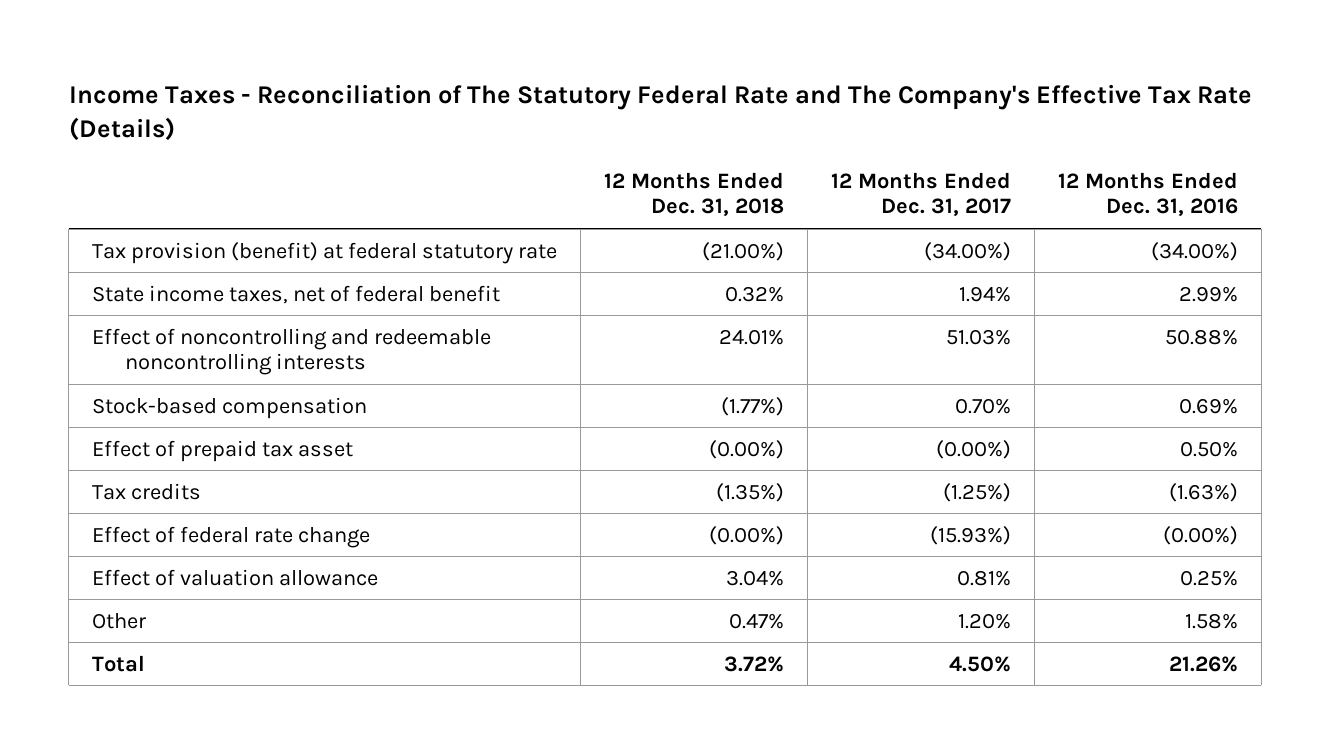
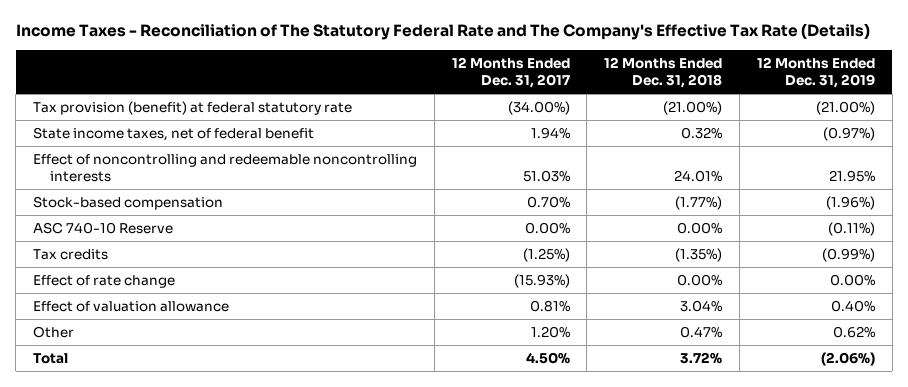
[1057,171,1238,217] 12 Months Ended Dec. 31, 2016 -> none
none -> [756,56,875,88] 12 Months Ended Dec. 31, 2019
[91,439,353,462] Effect of prepaid tax asset -> none
none -> [32,222,173,235] ASC 740-10 Reserve
[91,525,370,548] Effect of federal rate change -> [32,275,175,289] Effect of rate change
[708,525,784,545] (0.00%) -> [677,274,723,287] 0.00%

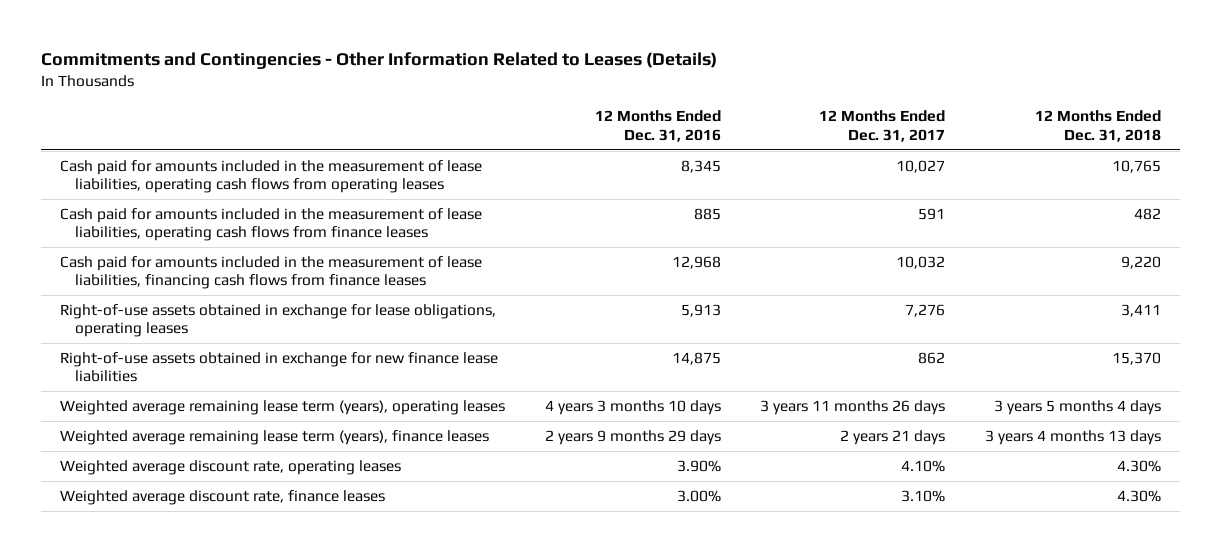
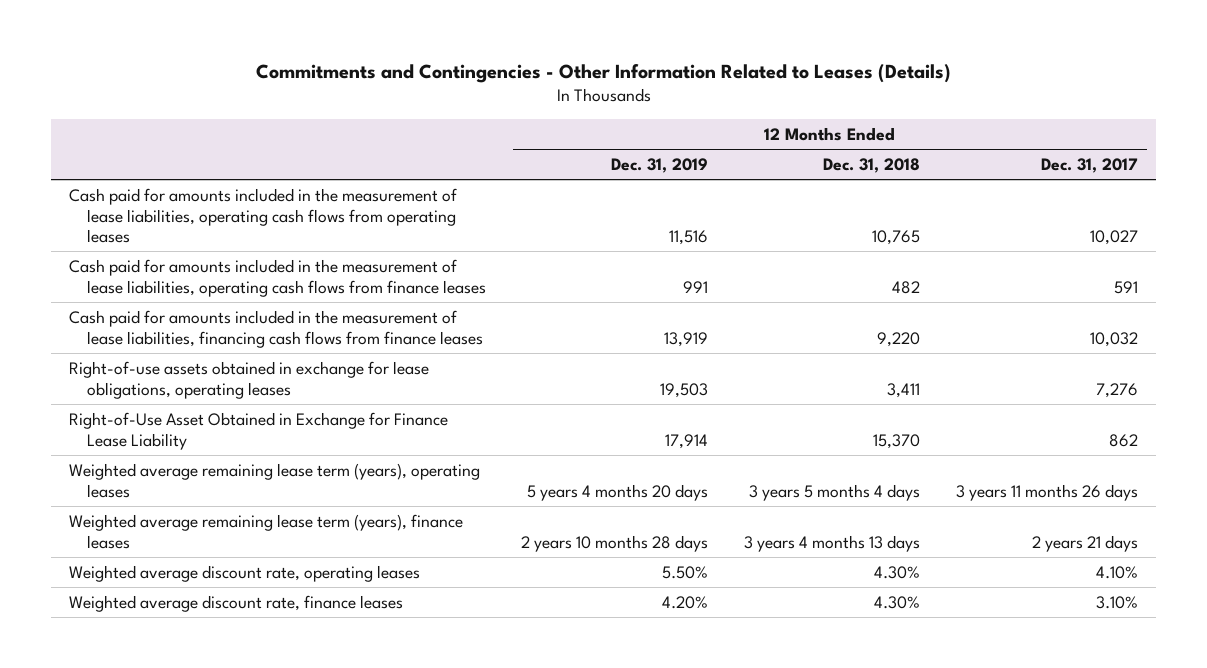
[594,110,721,142] 12 Months Ended Dec. 31, 2016 -> none
none -> [611,158,709,174] Dec. 31, 2019
[60,352,499,383] Right-of-use assets obtained in exchange for new finance lease liabilities -> [68,411,448,450] Right-of-Use Asset Obtained in Exchange for Finance Lease Liability

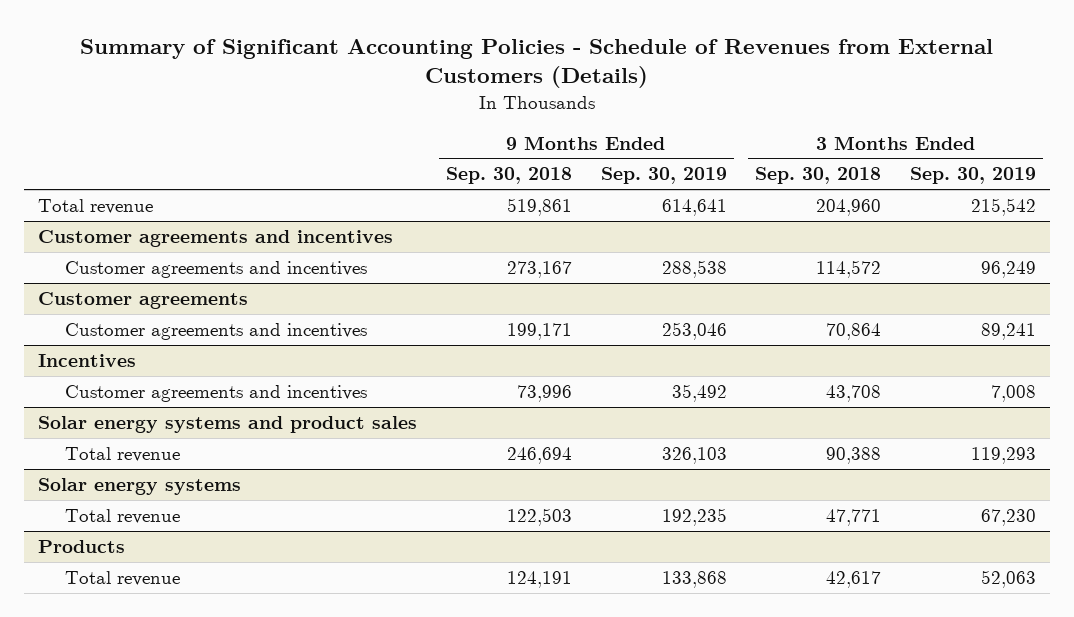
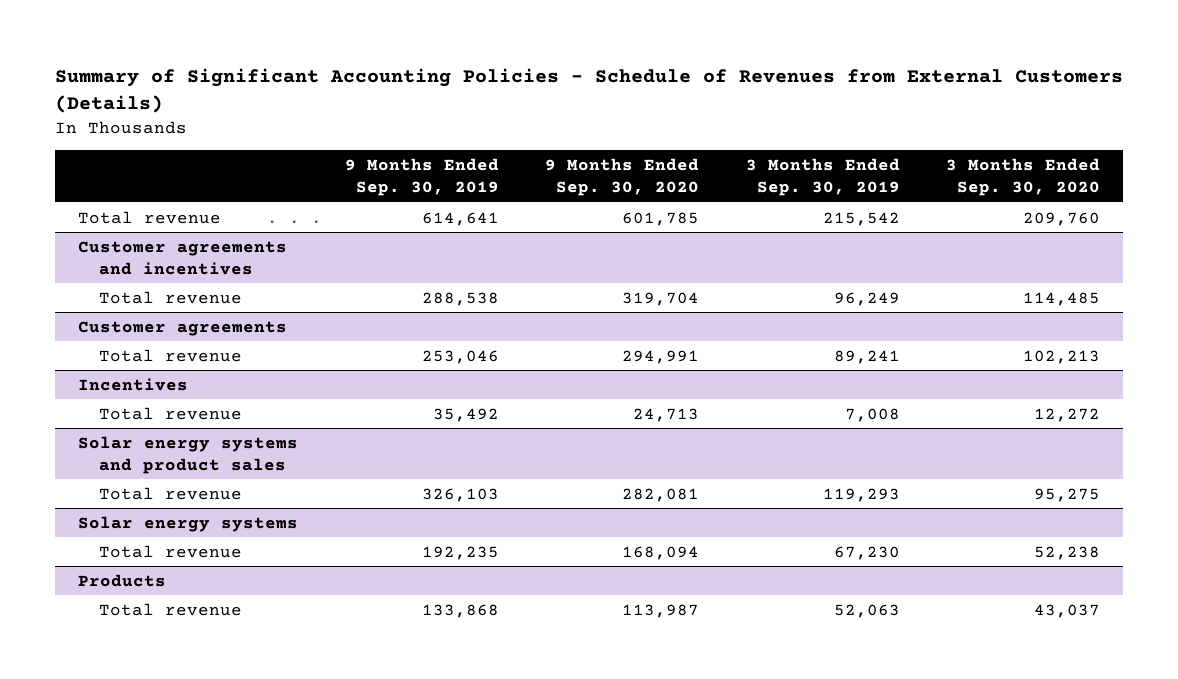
[446,167,573,185] Sep. 30, 2018 -> none
[755,167,882,185] Sep. 30, 2018 -> none
none -> [545,158,700,197] 9 Months Ended Sep. 30, 2020
none -> [946,158,1101,197] 3 Months Ended Sep. 30, 2020
[65,260,368,278] Customer agreements and incentives -> [98,290,242,304] Total revenue
[65,322,368,340] Customer agreements and incentives -> [98,348,242,362] Total revenue
[65,384,368,402] Customer agreements and incentives -> [98,406,242,420] Total revenue

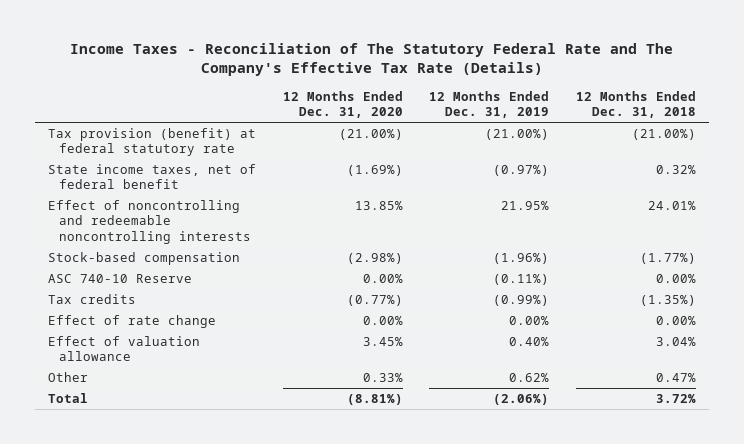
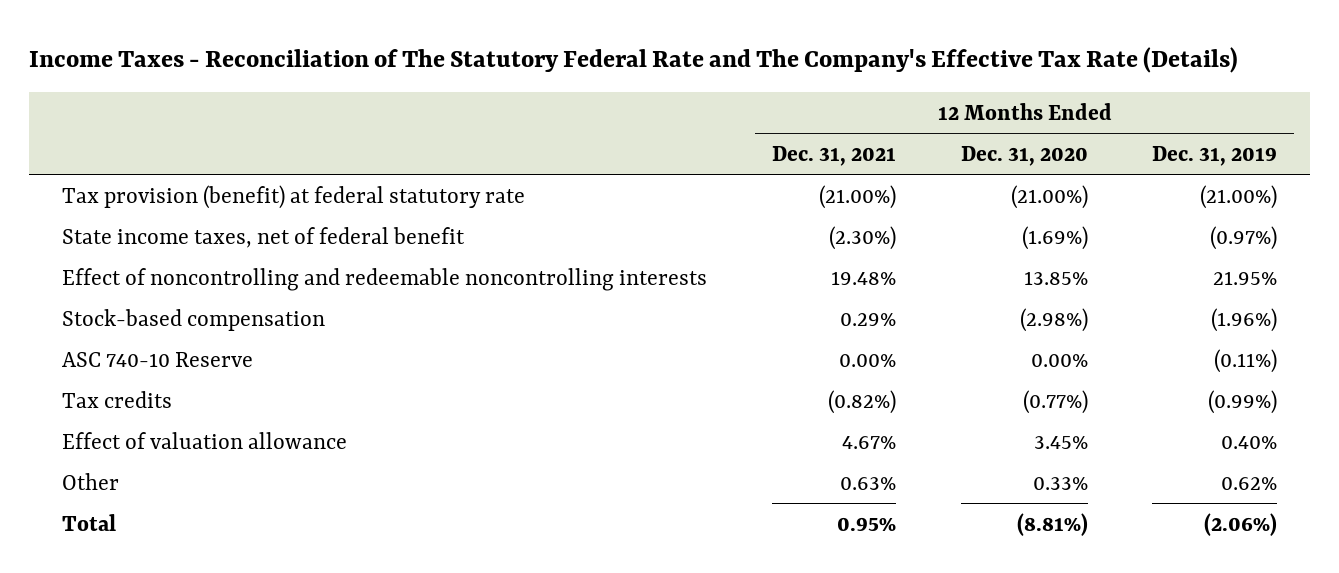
[575,90,696,119] 12 Months Ended Dec. 31, 2018 -> none
none -> [771,145,896,166] Dec. 31, 2021
[48,314,217,328] Effect of rate change -> none

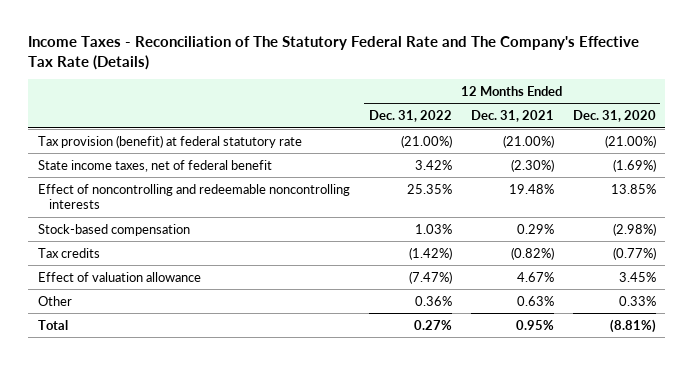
[1152,145,1278,166] Dec. 31, 2019 -> none
none -> [368,109,452,122] Dec. 31, 2022
[61,351,253,367] ASC 740-10 Reserve -> none

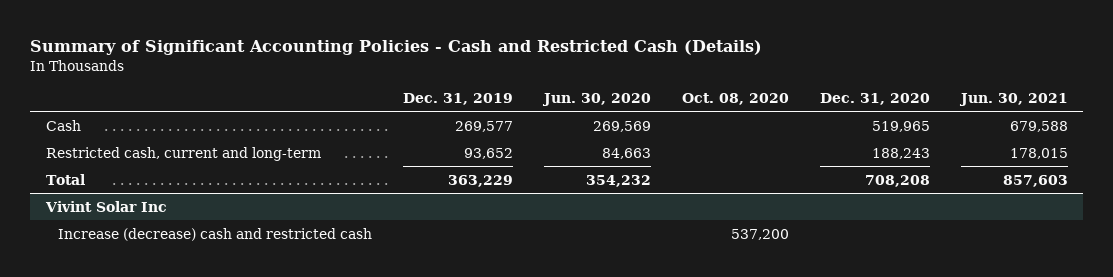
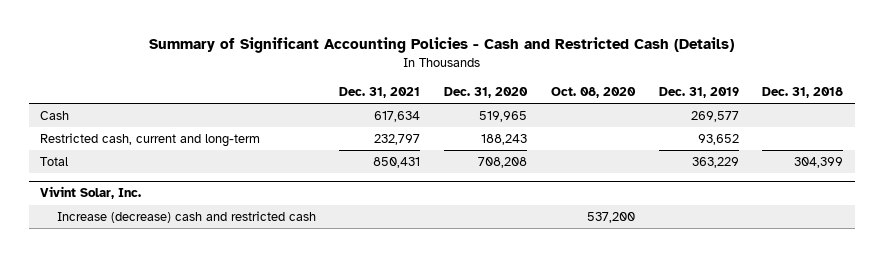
[542,93,652,107] Jun. 30, 2020 -> none
[958,93,1068,107] Jun. 30, 2021 -> none
none -> [339,86,421,98] Dec. 31, 2021
none -> [762,86,844,98] Dec. 31, 2018
[44,200,167,212] Vivint Solar Inc -> [40,186,142,200] Vivint Solar, Inc.

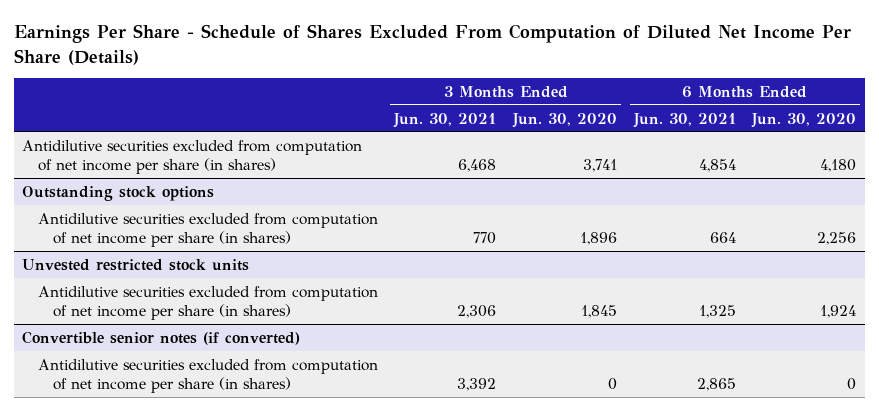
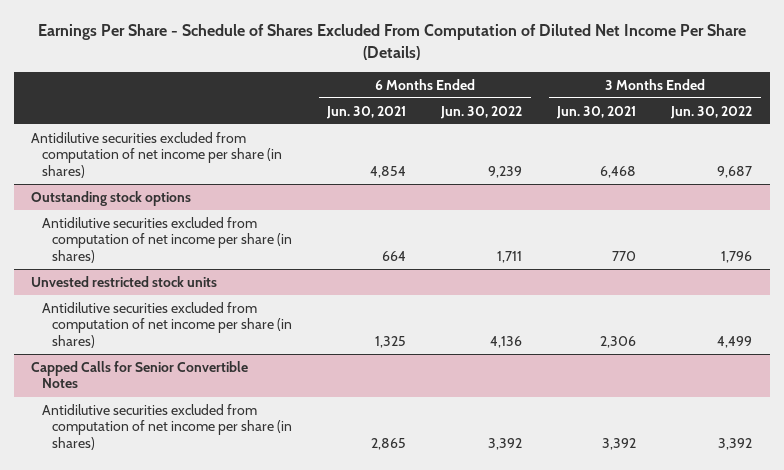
[512,112,618,128] Jun. 30, 2020 -> none
[751,112,857,128] Jun. 30, 2020 -> none
none -> [440,105,523,119] Jun. 30, 2022
none -> [670,105,753,119] Jun. 30, 2022
[22,330,301,345] Convertible senior notes (if converted) -> [31,360,249,389] Capped Calls for Senior Convertible Notes

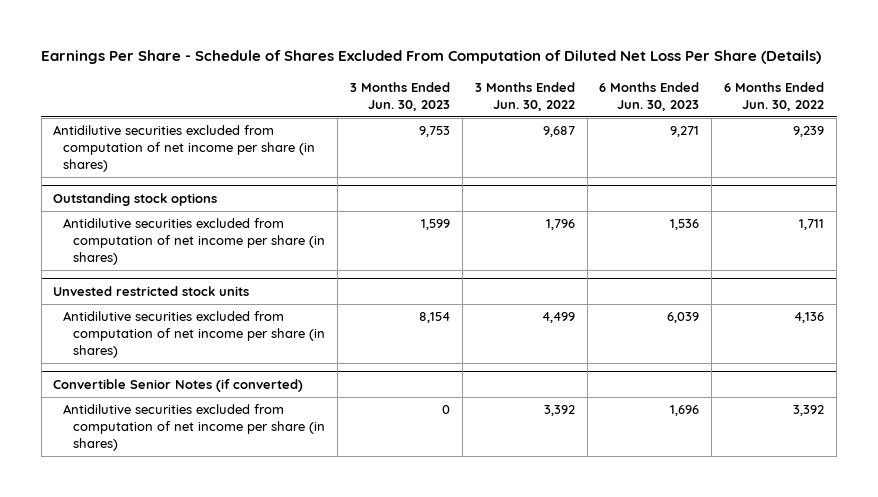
[37,23,746,60] Earnings Per Share - Schedule of Shares Excluded From Computation of Diluted Net Income Per Share (Details) -> [41,50,822,65] Earnings Per Share - Schedule of Shares Excluded From Computation of Diluted Net Loss Per Share (Details)
[326,105,407,119] Jun. 30, 2021 -> none
[556,105,637,119] Jun. 30, 2021 -> none
none -> [349,81,450,111] 3 Months Ended Jun. 30, 2023
none -> [599,81,700,111] 6 Months Ended Jun. 30, 2023
[31,360,249,389] Capped Calls for Senior Convertible Notes -> [53,378,304,392] Convertible Senior Notes (if converted)

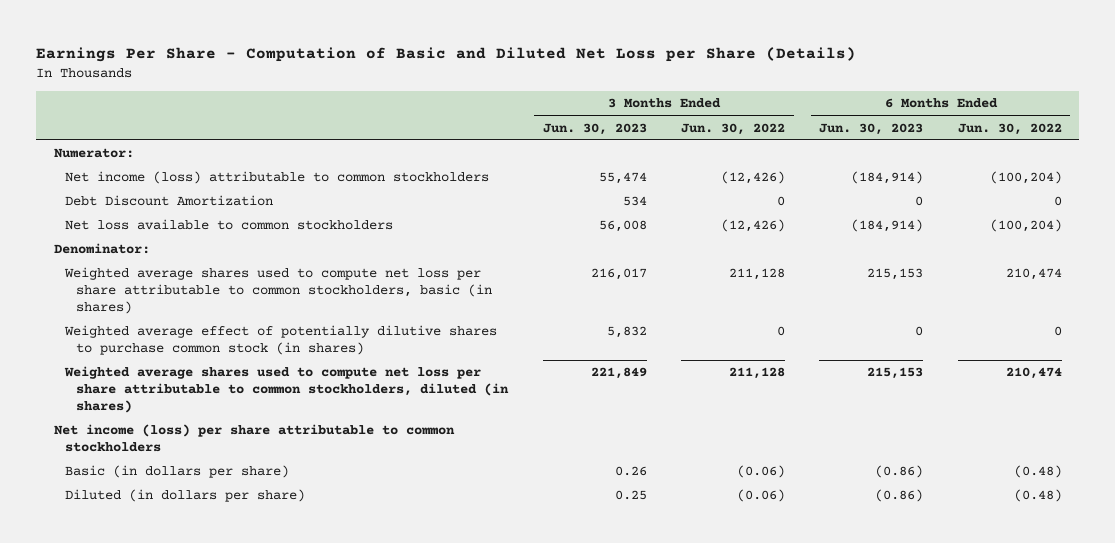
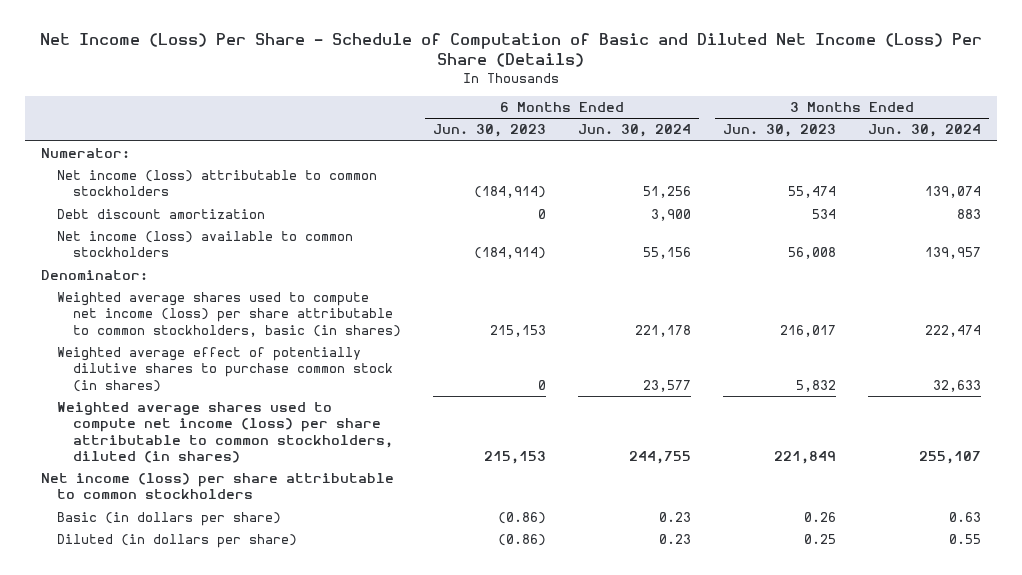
[36,47,857,63] Earnings Per Share - Computation of Basic and Diluted Net Loss per Share (Details) -> [39,33,982,68] Net Income (Loss) Per Share - Schedule of Computation of Basic and Diluted Net Income (Loss) Per Share (Details)
[681,122,786,135] Jun. 30, 2022 -> none
[957,122,1062,135] Jun. 30, 2022 -> none
none -> [577,124,691,138] Jun. 30, 2024
none -> [867,124,981,138] Jun. 30, 2024
[65,195,274,207] Debt Discount Amortization -> [56,209,265,220] Debt discount amortization
[65,219,394,231] Net loss available to common stockholders -> [56,231,353,258] Net income (loss) available to common stockholders
[64,267,493,314] Weighted average shares used to compute net loss per share attributable to common stockholders, basic (in shares) -> [56,292,401,337] Weighted average shares used to compute net income (loss) per share attributable to common stockholders, basic (in shares)
[64,366,510,413] Weighted average shares used to compute net loss per share attributable to common stockholders, diluted (in shares) -> [56,402,393,463] Weighted average shares used to compute net income (loss) per share attributable to common stockholders, diluted (in shares)

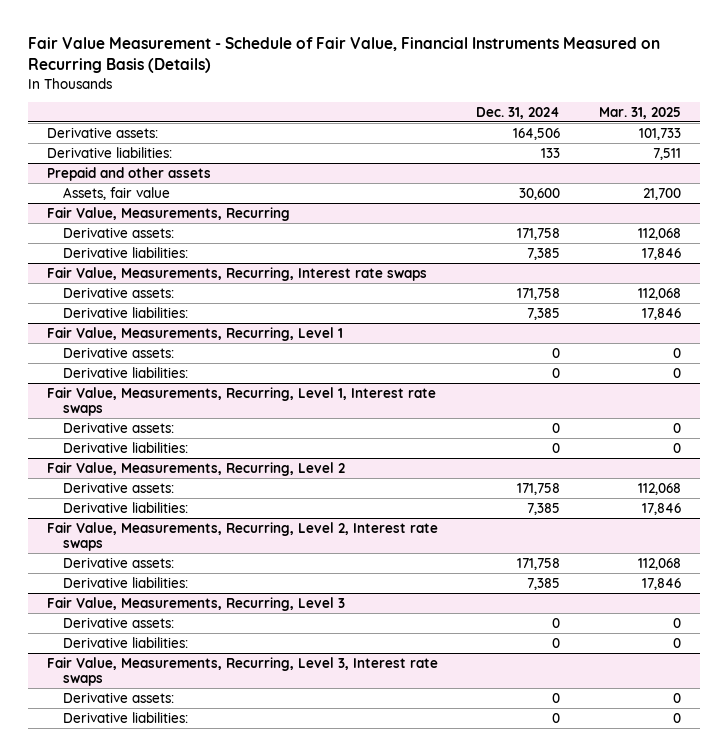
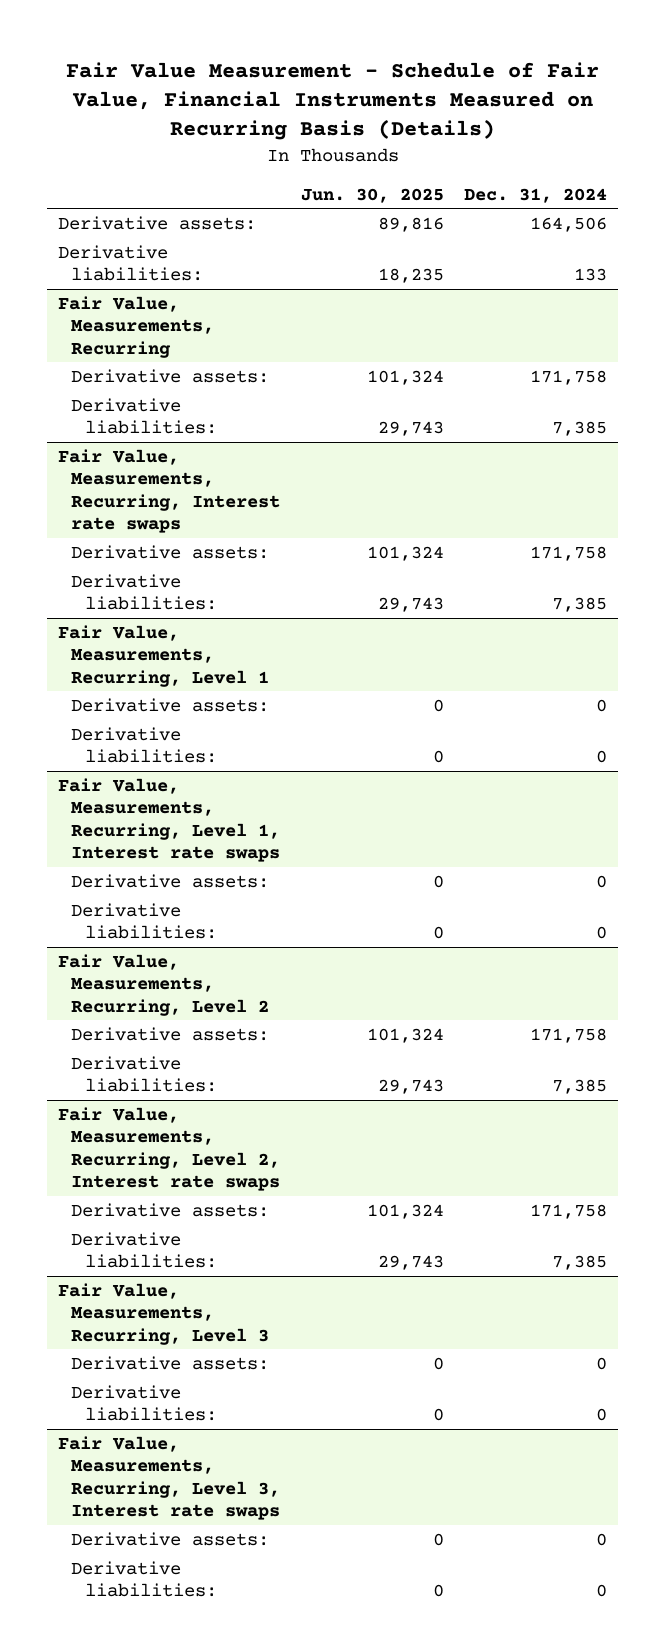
[598,106,681,119] Mar. 31, 2025 -> none
none -> [300,187,444,203] Jun. 30, 2025
[46,166,211,181] Prepaid and other assets -> none
[62,186,170,200] Assets, fair value -> none

